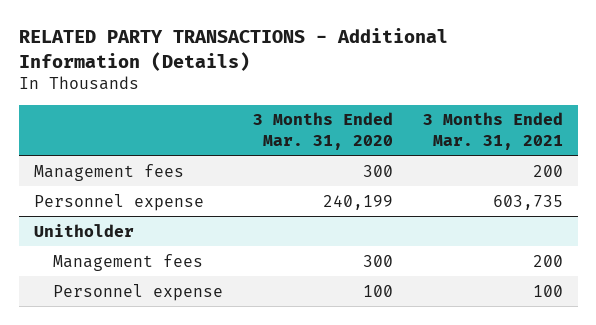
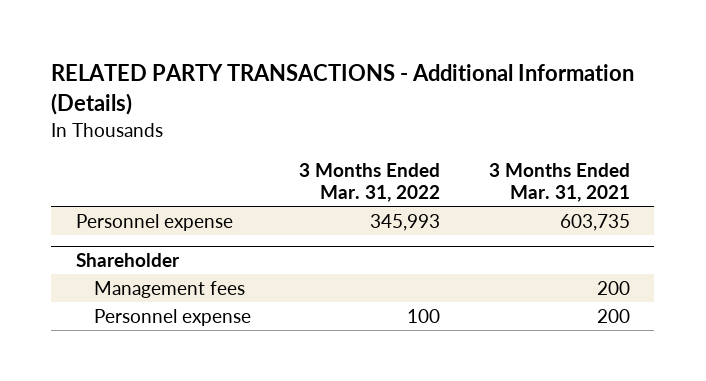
[252,112,393,150] 3 Months Ended Mar. 31, 2020 -> none
none -> [299,162,441,203] 3 Months Ended Mar. 31, 2022
[33,163,184,181] Management fees -> none
[33,223,134,237] Unitholder -> none
none -> [75,253,180,268] Shareholder
[532,284,563,297] 100 -> [597,308,631,323] 200

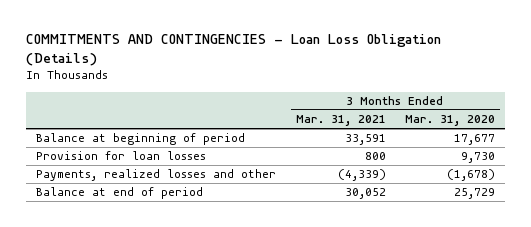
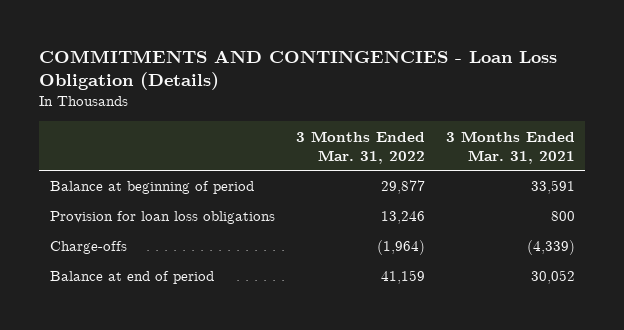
[405,115,496,127] Mar. 31, 2020 -> none
none -> [295,130,425,164] 3 Months Ended Mar. 31, 2022
[35,151,206,161] Provision for loan losses -> [49,211,275,225] Provision for loan loss obligations
[35,169,276,182] Payments, realized losses and other -> [49,241,127,255] Charge-offs

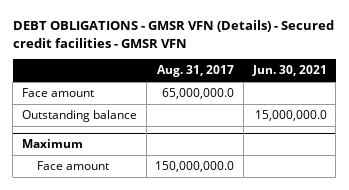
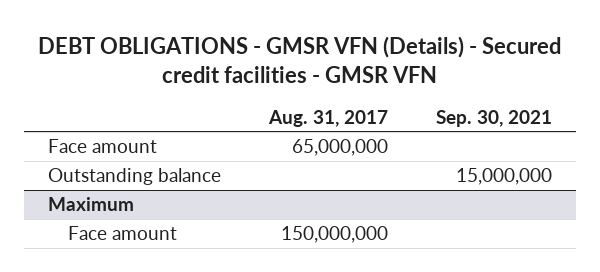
[251,65,327,77] Jun. 30, 2021 -> none
none -> [435,109,552,127] Sep. 30, 2021
[162,88,235,100] 65,000,000.0 -> [291,139,388,157] 65,000,000
[155,161,235,173] 150,000,000.0 -> [280,226,388,244] 150,000,000

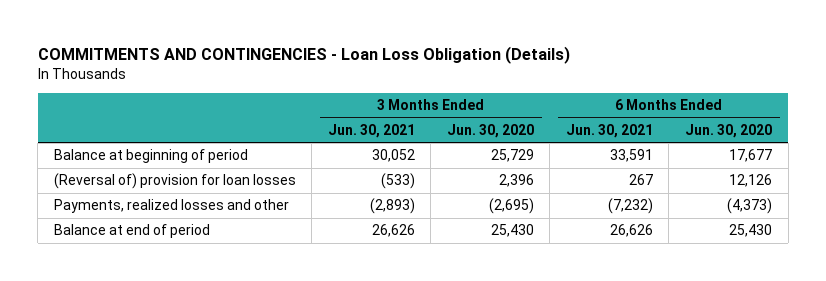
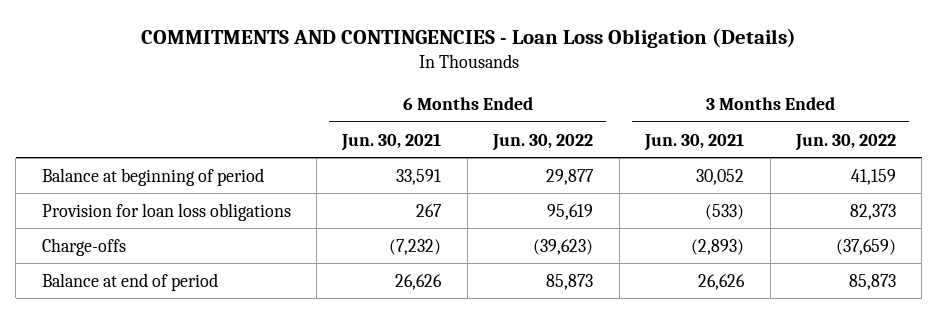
[446,124,534,139] Jun. 30, 2020 -> none
[685,124,773,139] Jun. 30, 2020 -> none
none -> [492,133,594,151] Jun. 30, 2022
none -> [795,133,897,151] Jun. 30, 2022
[53,173,296,190] (Reversal of) provision for loan losses -> [41,202,291,221] Provision for loan loss obligations
[53,199,289,214] Payments, realized losses and other -> [41,237,126,256] Charge-offs

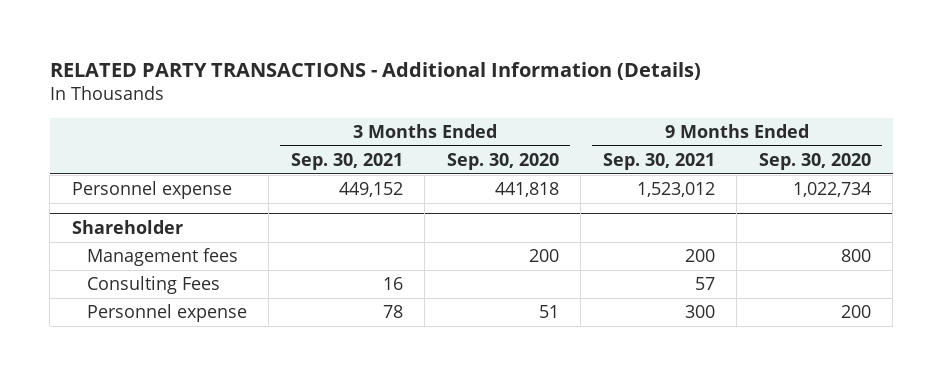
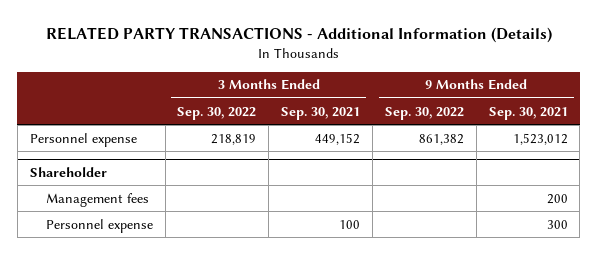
[446,153,559,171] Sep. 30, 2020 -> none
[758,153,871,171] Sep. 30, 2020 -> none
none -> [177,106,257,120] Sep. 30, 2022
none -> [384,106,464,120] Sep. 30, 2022
[86,276,220,295] Consulting Fees -> none
[382,305,403,319] 78 -> [339,219,361,229] 100

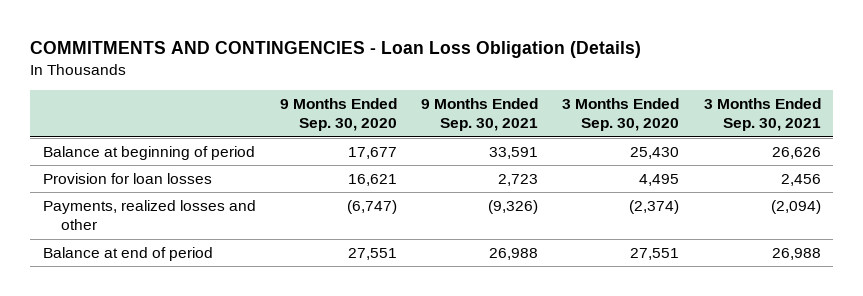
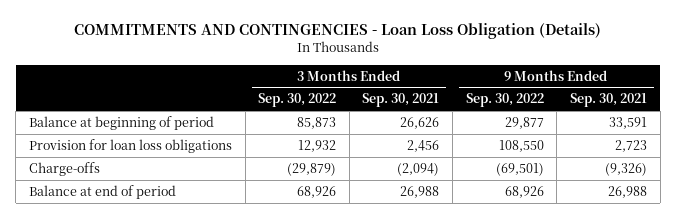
[279,97,397,132] 9 Months Ended Sep. 30, 2020 -> none
[562,97,680,132] 3 Months Ended Sep. 30, 2020 -> none
none -> [258,93,337,108] Sep. 30, 2022
none -> [465,93,544,108] Sep. 30, 2022
[42,172,212,184] Provision for loan losses -> [28,138,232,153] Provision for loan loss obligations
[42,199,256,231] Payments, realized losses and other -> [28,161,100,176] Charge-offs

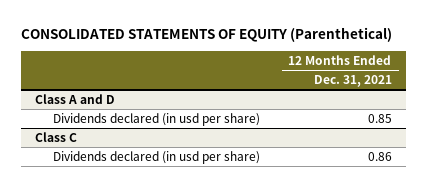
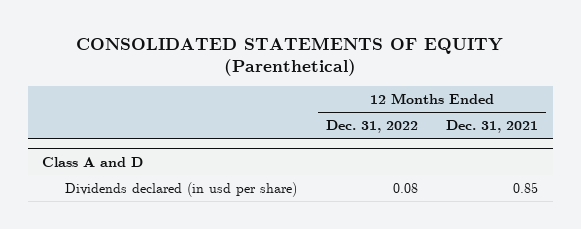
none -> [325,120,418,134] Dec. 31, 2022
[35,131,78,142] Class C -> none
[52,150,260,164] Dividends declared (in usd per share) -> none

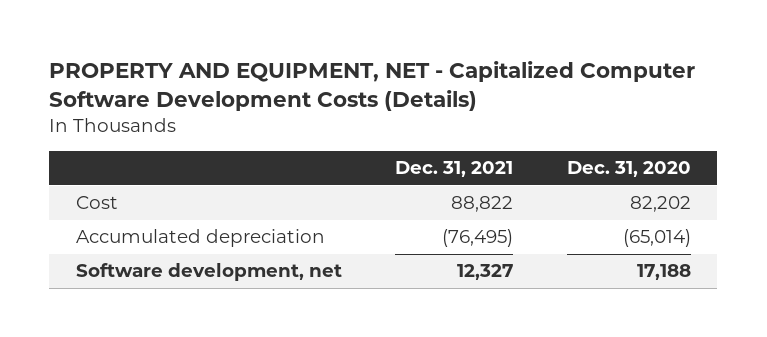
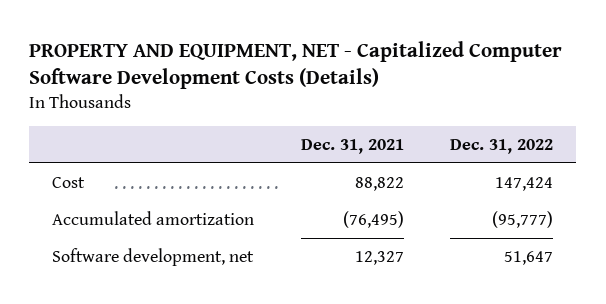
[566,161,691,178] Dec. 31, 2020 -> none
none -> [450,138,554,154] Dec. 31, 2022
[75,229,325,248] Accumulated depreciation -> [52,210,255,225] Accumulated amortization

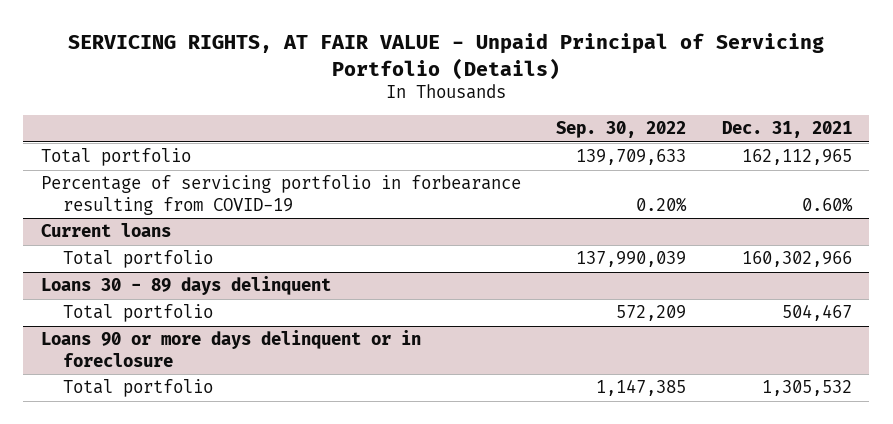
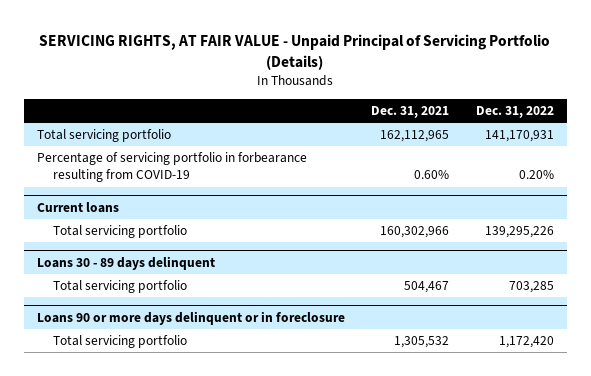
[556,121,687,139] Sep. 30, 2022 -> none
none -> [475,106,554,119] Dec. 31, 2022
[40,148,191,167] Total portfolio -> [37,129,172,143] Total servicing portfolio
[63,250,214,269] Total portfolio -> [53,225,188,239] Total servicing portfolio
[63,304,214,323] Total portfolio -> [53,280,188,294] Total servicing portfolio
[63,379,214,398] Total portfolio -> [53,335,188,349] Total servicing portfolio

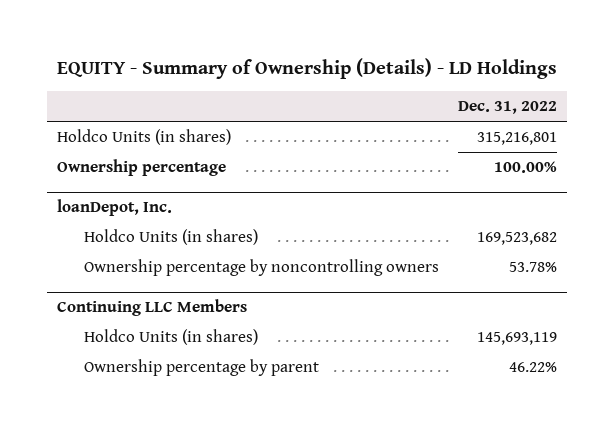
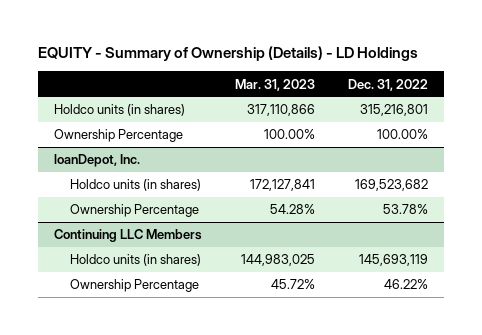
none -> [234,78,315,91] Mar. 31, 2023
[56,129,231,146] Holdco Units (in shares) -> [54,104,186,117] Holdco units (in shares)
[56,159,226,177] Ownership percentage -> [54,129,184,143] Ownership Percentage
[83,229,258,246] Holdco Units (in shares) -> [70,179,202,192] Holdco units (in shares)
[83,259,439,277] Ownership percentage by noncontrolling owners -> [70,204,200,218] Ownership Percentage
[83,329,258,346] Holdco Units (in shares) -> [70,254,202,267] Holdco units (in shares)
[83,359,319,377] Ownership percentage by parent -> [70,279,200,293] Ownership Percentage

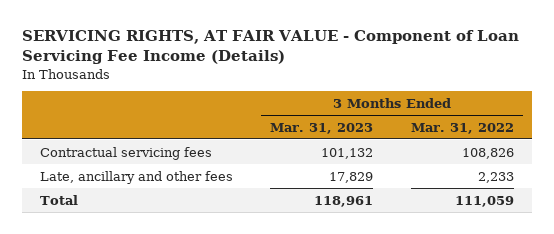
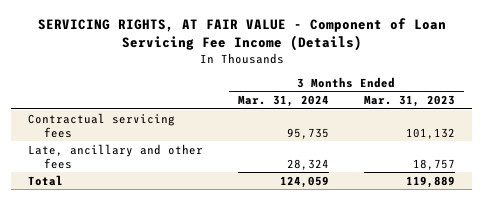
[410,122,514,134] Mar. 31, 2022 -> none
none -> [238,95,330,108] Mar. 31, 2024
[329,171,374,183] 17,829 -> [412,158,455,170] 18,757
[314,195,374,207] 118,961 -> [405,175,455,188] 119,889

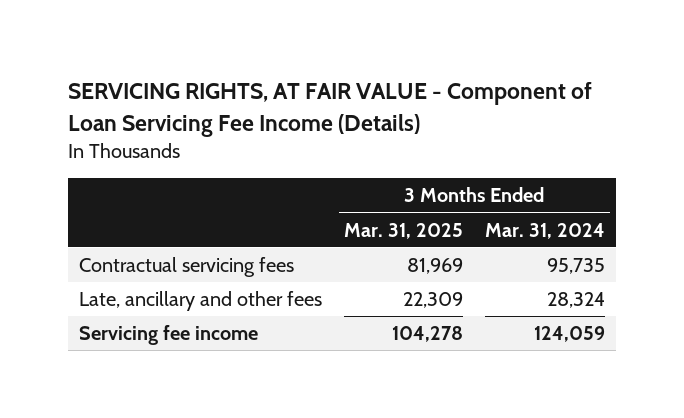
[363,95,455,108] Mar. 31, 2023 -> none
none -> [343,222,463,239] Mar. 31, 2025
[28,174,64,186] Total -> [79,325,259,346] Servicing fee income

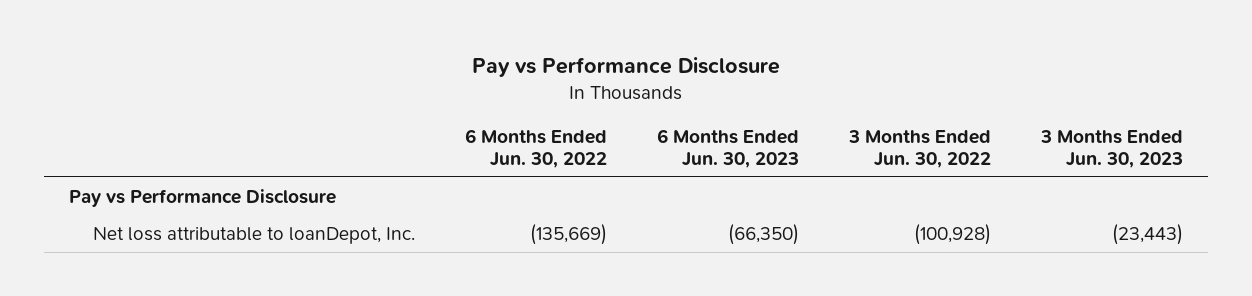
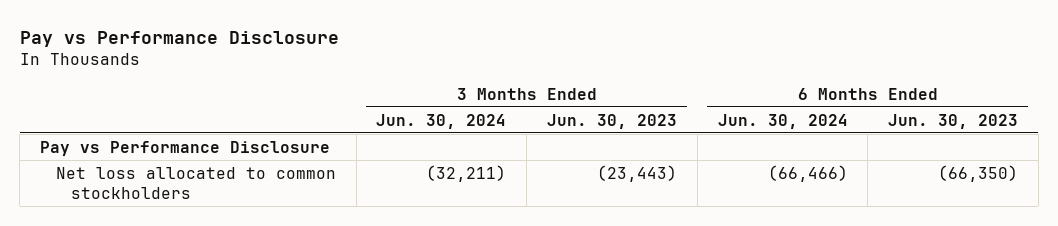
[464,128,607,168] 6 Months Ended Jun. 30, 2022 -> none
[848,129,992,168] 3 Months Ended Jun. 30, 2022 -> none
none -> [376,113,507,129] Jun. 30, 2024
none -> [717,113,848,129] Jun. 30, 2024
[92,226,415,244] Net loss attributable to loanDepot, Inc. -> [55,166,336,199] Net loss allocated to common stockholders

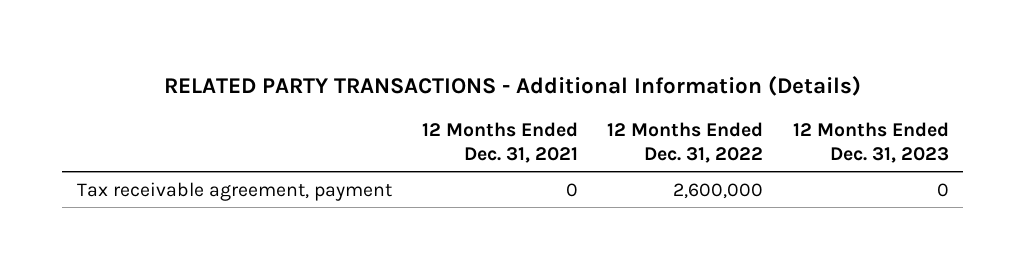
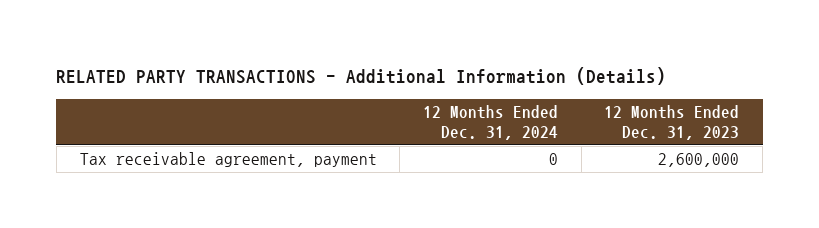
[421,121,578,163] 12 Months Ended Dec. 31, 2021 -> none
[607,121,764,163] 12 Months Ended Dec. 31, 2022 -> none
none -> [423,105,559,140] 12 Months Ended Dec. 31, 2024
[936,182,949,197] 0 -> [658,153,740,168] 2,600,000

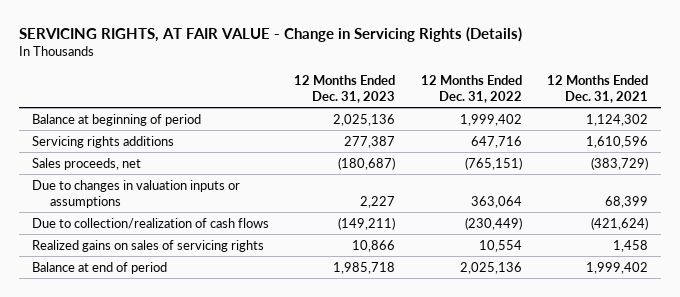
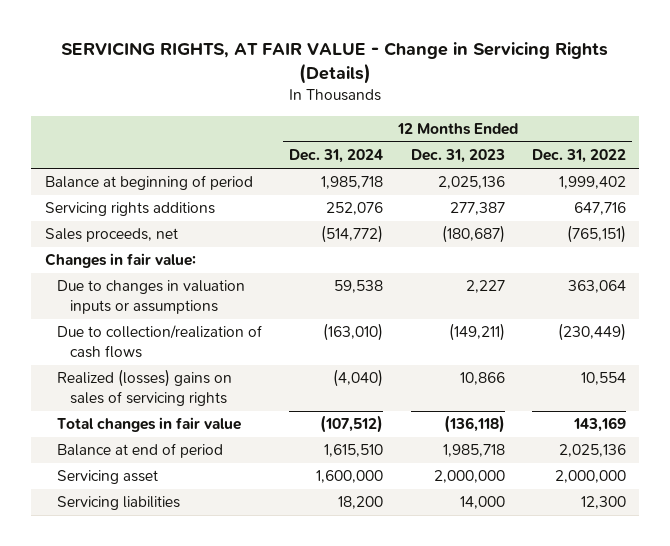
[547,74,649,103] 12 Months Ended Dec. 31, 2021 -> none
none -> [289,149,384,164] Dec. 31, 2024
none -> [44,253,196,269] Changes in fair value:
[31,239,264,252] Realized gains on sales of servicing rights -> [57,369,233,406] Realized (losses) gains on sales of servicing rights
none -> [57,417,242,433] Total changes in fair value
none -> [57,470,159,485] Servicing asset
none -> [57,496,181,511] Servicing liabilities

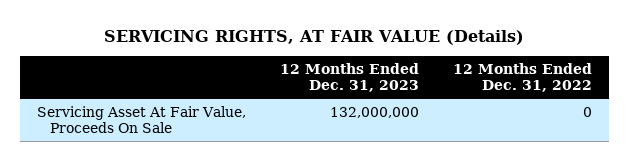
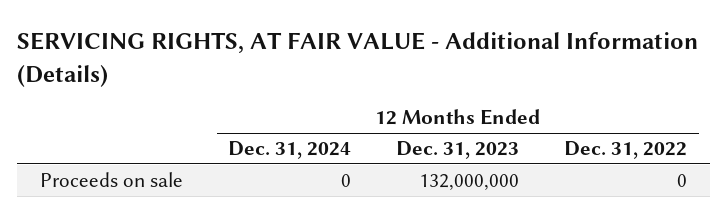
[104,29,525,45] SERVICING RIGHTS, AT FAIR VALUE (Details) -> [17,32,699,87] SERVICING RIGHTS, AT FAIR VALUE - Additional Information (Details)
none -> [227,141,351,160] Dec. 31, 2024
[36,106,246,134] Servicing Asset At Fair Value, Proceeds On Sale -> [39,172,183,188] Proceeds on sale

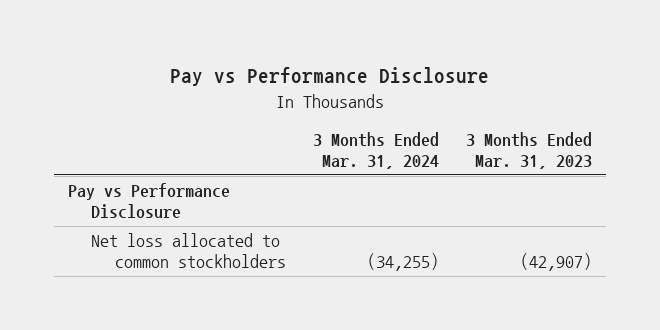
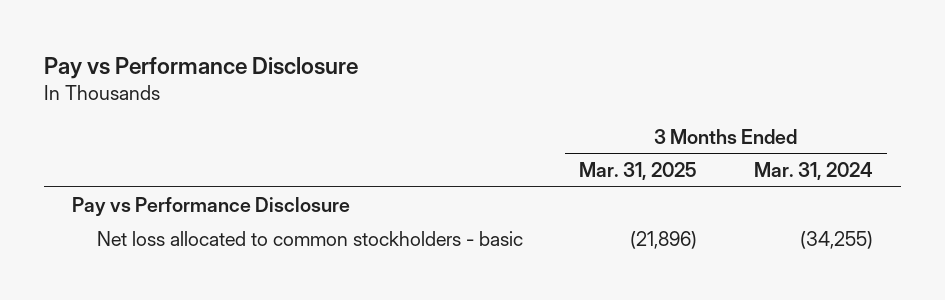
[466,131,593,169] 3 Months Ended Mar. 31, 2023 -> none
none -> [579,162,698,181] Mar. 31, 2025
[91,233,286,269] Net loss allocated to common stockholders -> [96,230,523,246] Net loss allocated to common stockholders - basic

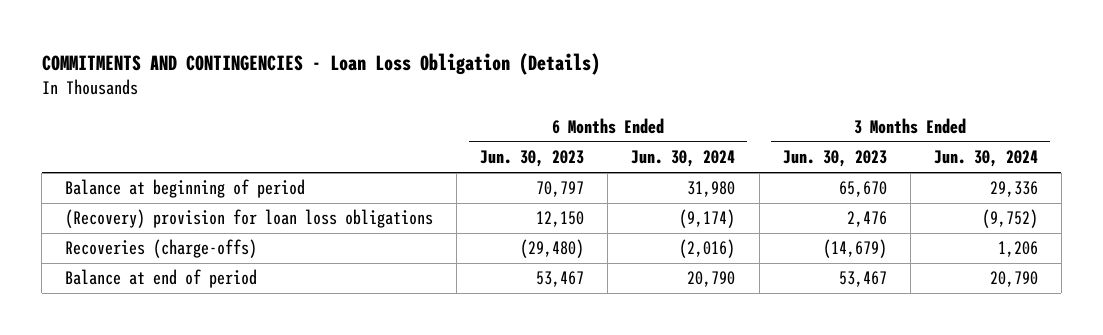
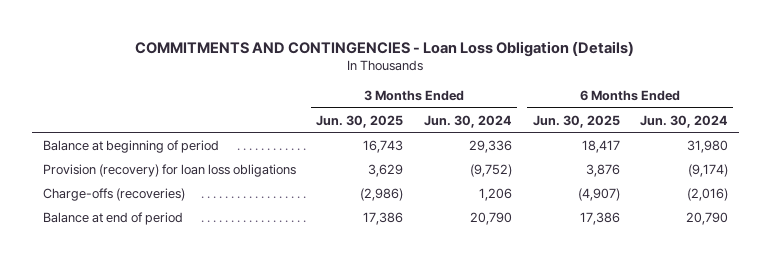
[480,150,585,168] Jun. 30, 2023 -> none
[782,150,887,168] Jun. 30, 2023 -> none
none -> [316,114,404,128] Jun. 30, 2025
none -> [532,114,620,128] Jun. 30, 2025
[65,209,434,229] (Recovery) provision for loan loss obligations -> [42,163,296,177] Provision (recovery) for loan loss obligations
[65,239,258,259] Recoveries (charge-offs) -> [42,187,185,201] Charge-offs (recoveries)

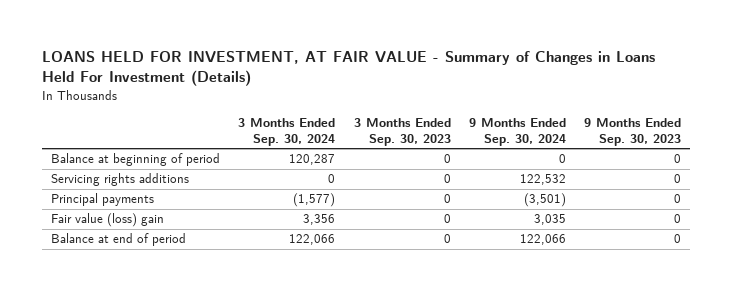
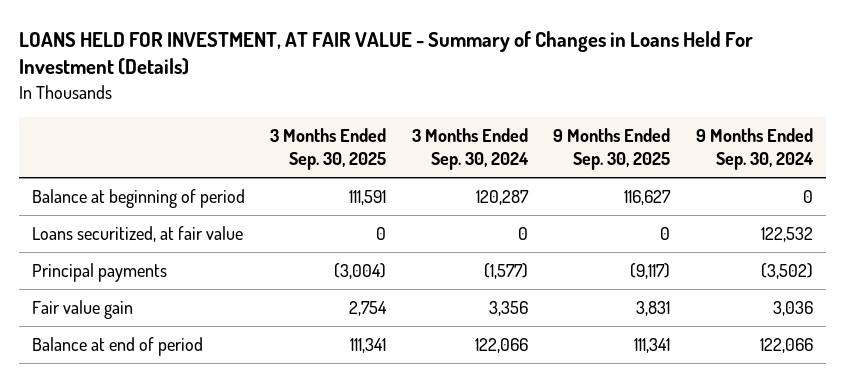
[353,118,451,147] 3 Months Ended Sep. 30, 2023 -> none
[584,118,682,147] 9 Months Ended Sep. 30, 2023 -> none
none -> [270,127,387,171] 3 Months Ended Sep. 30, 2025
none -> [553,127,671,171] 9 Months Ended Sep. 30, 2025
[51,173,190,187] Servicing rights additions -> [31,226,243,243] Loans securitized, at fair value
[524,193,567,208] (3,501) -> [761,263,814,280] (3,502)
[51,213,165,228] Fair value (loss) gain -> [31,300,133,320] Fair value gain
[534,214,567,226] 3,035 -> [773,301,814,317] 3,036

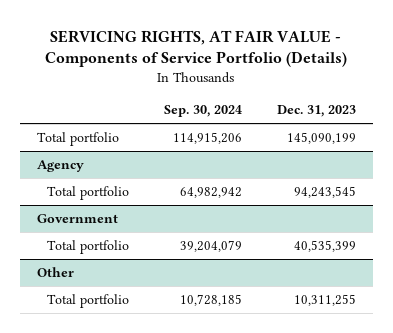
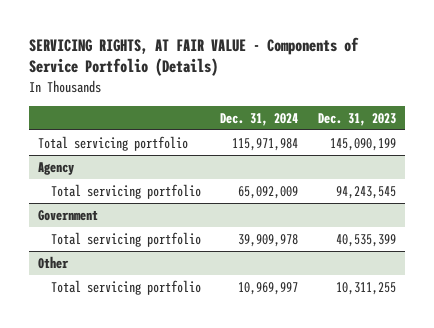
[163,105,242,118] Sep. 30, 2024 -> none
none -> [220,112,299,126] Dec. 31, 2024
[37,132,120,147] Total portfolio -> [38,135,189,151] Total servicing portfolio
[47,186,130,201] Total portfolio -> [51,183,202,199] Total servicing portfolio
[47,240,130,255] Total portfolio -> [51,231,202,247] Total servicing portfolio
[47,294,130,309] Total portfolio -> [51,279,202,295] Total servicing portfolio

